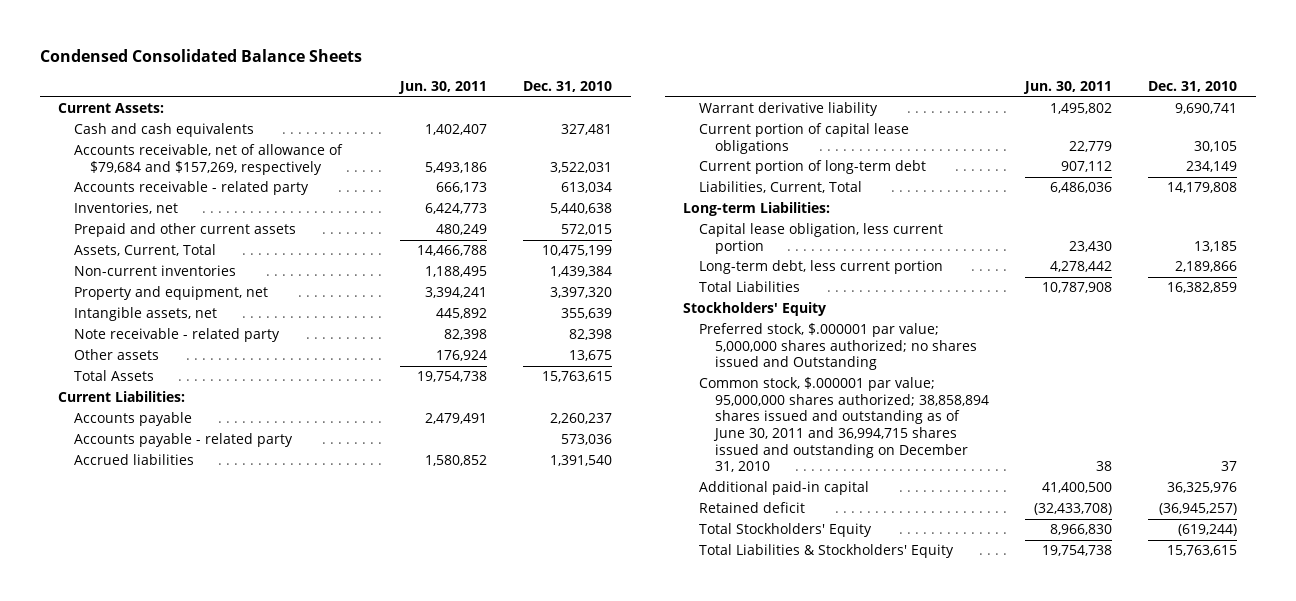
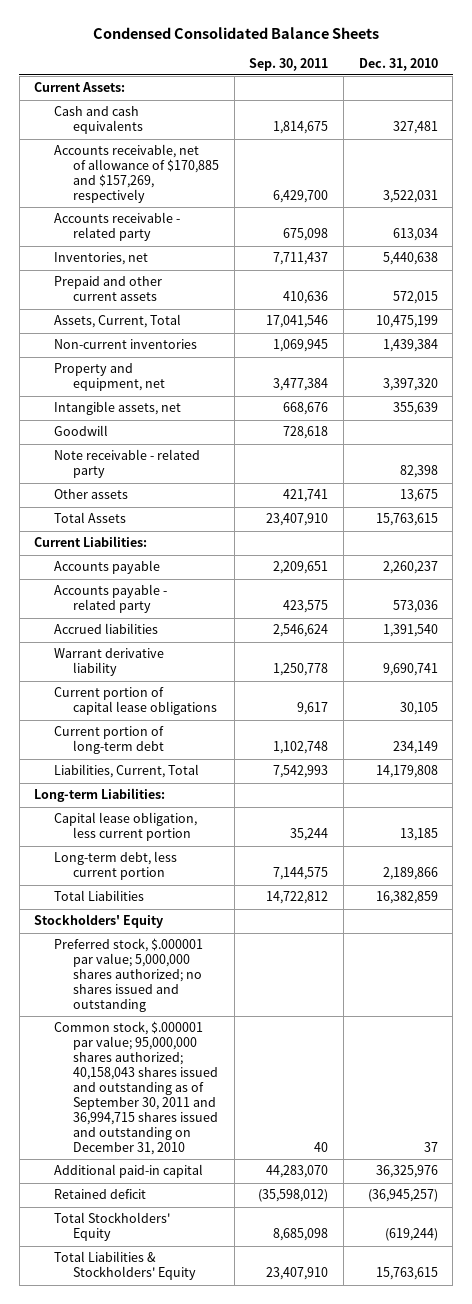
[398,81,488,95] Jun. 30, 2011 -> none
none -> [249,57,329,71] Sep. 30, 2011
[74,144,344,175] Accounts receivable, net of allowance of $79,684 and $157,269, respectively -> [53,144,219,204] Accounts receivable, net of allowance of $170,885 and $157,269, respectively
none -> [53,425,108,437] Goodwill
[699,323,978,371] Preferred stock, $.000001 par value; 5,000,000 shares authorized; no shares issued and Outstanding -> [53,938,203,1013] Preferred stock, $.000001 par value; 5,000,000 shares authorized; no shares issued and outstanding
[699,377,990,473] Common stock, $.000001 par value; 95,000,000 shares authorized; 38,858,894 shares issued and outstanding as of June 30, 2011 and 36,994,715 shares issued and outstanding on December 31, 2010 -> [53,1021,218,1155] Common stock, $.000001 par value; 95,000,000 shares authorized; 40,158,043 shares issued and outstanding as of September 30, 2011 and 36,994,715 shares issued and outstanding on December 31, 2010

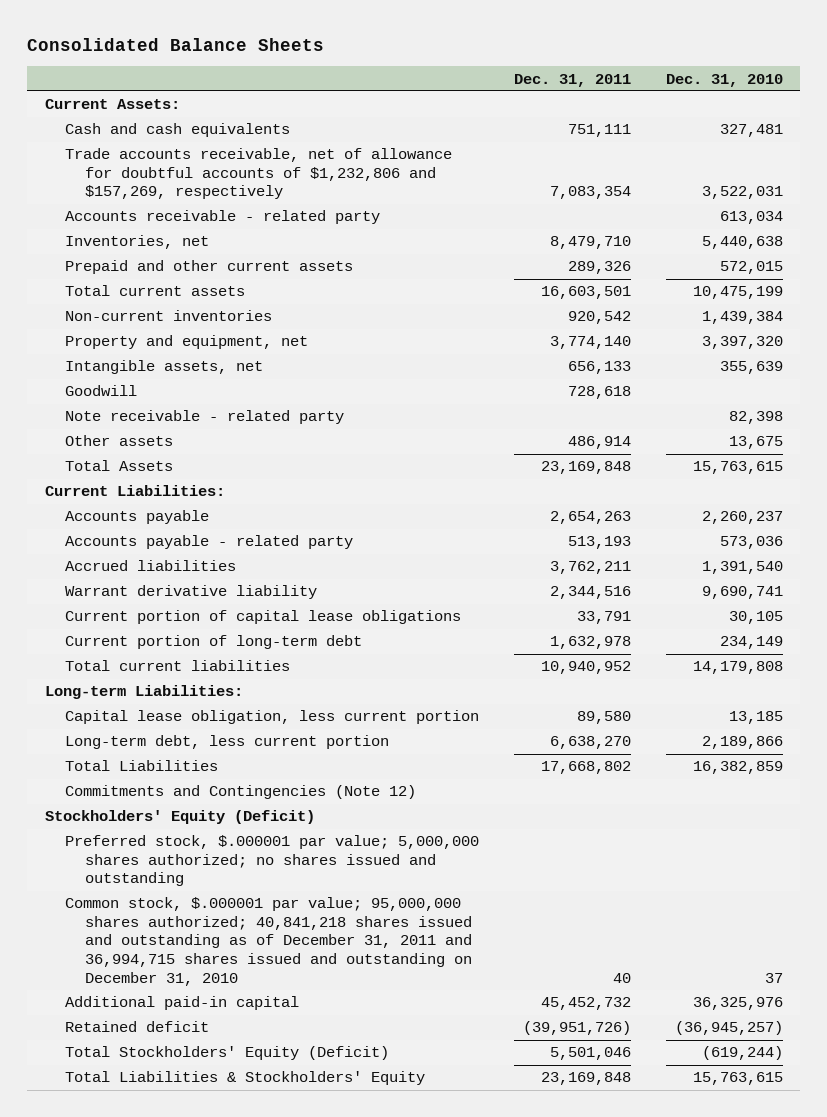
[92,26,379,39] Condensed Consolidated Balance Sheets -> [27,38,325,52] Consolidated Balance Sheets
[249,57,329,71] Sep. 30, 2011 -> none
none -> [513,73,631,87] Dec. 31, 2011
[53,144,219,204] Accounts receivable, net of allowance of $170,885 and $157,269, respectively -> [64,148,452,200] Trade accounts receivable, net of allowance for doubtful accounts of $1,232,806 and $157,269, respectively
[53,314,181,329] Assets, Current, Total -> [64,285,245,297] Total current assets
[53,764,199,779] Liabilities, Current, Total -> [64,660,290,672] Total current liabilities
none -> [64,785,416,800] Commitments and Contingencies (Note 12)
[34,914,164,929] Stockholders' Equity -> [44,810,315,825] Stockholders' Equity (Deficit)
[53,1021,218,1155] Common stock, $.000001 par value; 95,000,000 shares authorized; 40,158,043 shares issued and outstanding as of September 30, 2011 and 36,994,715 shares issued and outstanding on December 31, 2010 -> [64,897,472,986] Common stock, $.000001 par value; 95,000,000 shares authorized; 40,841,218 shares issued and outstanding as of December 31, 2011 and 36,994,715 shares issued and outstanding on December 31, 2010
[53,1212,170,1242] Total Stockholders' Equity -> [64,1046,389,1061] Total Stockholders' Equity (Deficit)

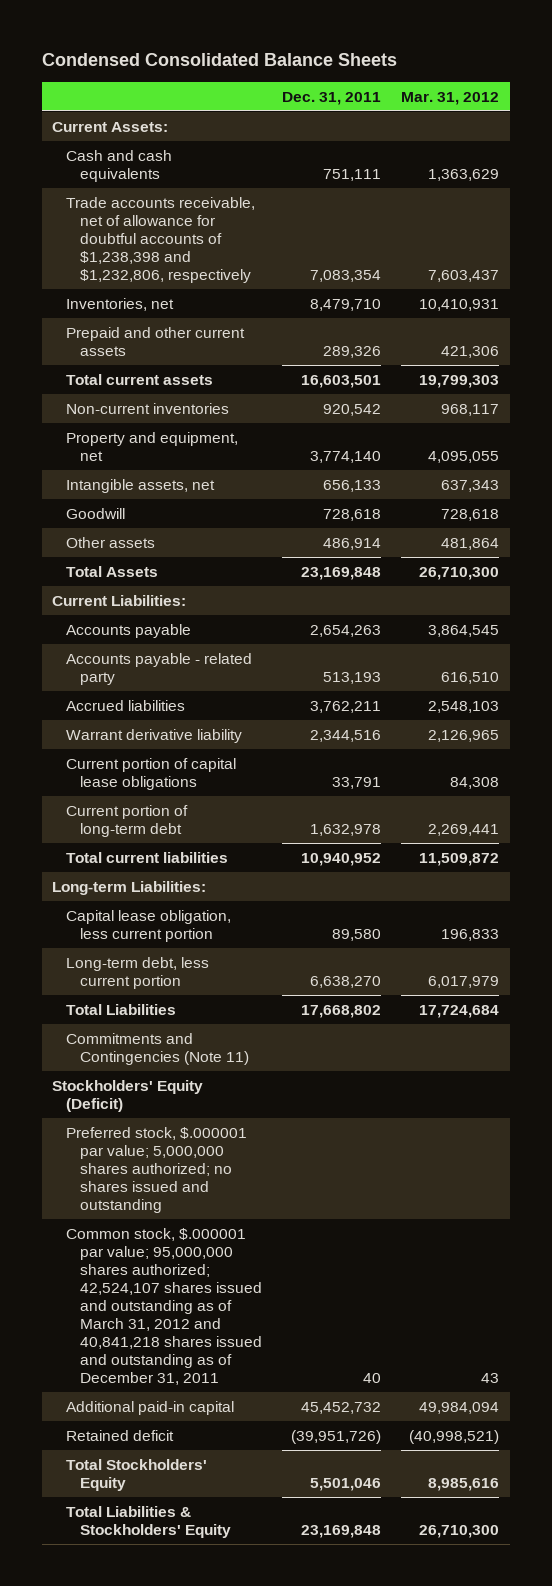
[27,38,325,52] Consolidated Balance Sheets -> [42,53,398,67] Condensed Consolidated Balance Sheets
[665,73,783,87] Dec. 31, 2010 -> none
none -> [401,91,500,105] Mar. 31, 2012
[64,210,380,225] Accounts receivable - related party -> none
[64,148,452,200] Trade accounts receivable, net of allowance for doubtful accounts of $1,232,806 and $157,269, respectively -> [65,196,255,284] Trade accounts receivable, net of allowance for doubtful accounts of $1,238,398 and $1,232,806, respectively
[64,410,344,425] Note receivable - related party -> none
[64,785,416,800] Commitments and Contingencies (Note 12) -> [65,1032,249,1065] Commitments and Contingencies (Note 11)
[64,897,472,986] Common stock, $.000001 par value; 95,000,000 shares authorized; 40,841,218 shares issued and outstanding as of December 31, 2011 and 36,994,715 shares issued and outstanding on December 31, 2010 -> [65,1227,262,1386] Common stock, $.000001 par value; 95,000,000 shares authorized; 42,524,107 shares issued and outstanding as of March 31, 2012 and 40,841,218 shares issued and outstanding as of December 31, 2011
[64,1046,389,1061] Total Stockholders' Equity (Deficit) -> [65,1458,207,1491] Total Stockholders' Equity

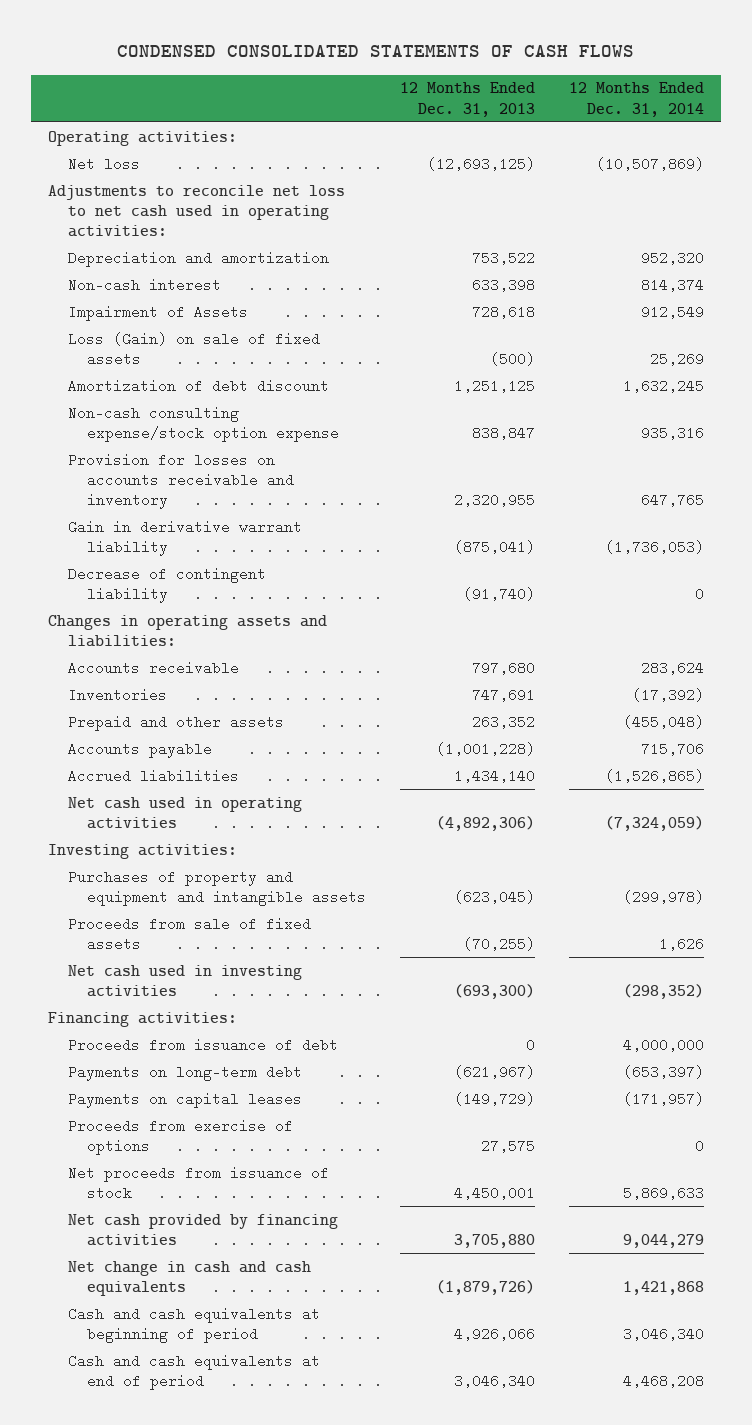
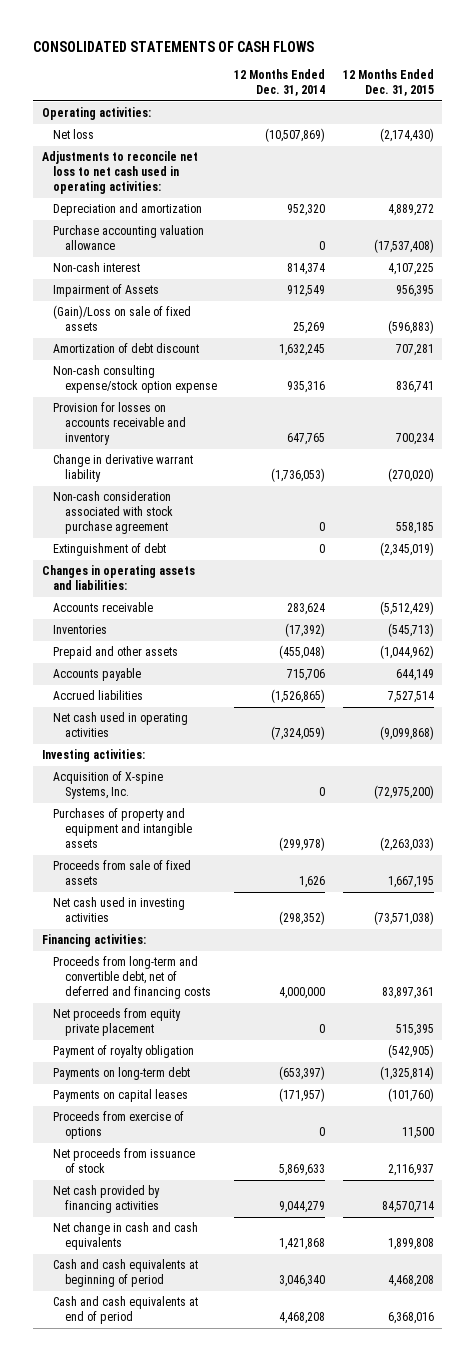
[117,45,635,58] CONDENSED CONSOLIDATED STATEMENTS OF CASH FLOWS -> [33,40,315,52] CONSOLIDATED STATEMENTS OF CASH FLOWS
[400,82,536,117] 12 Months Ended Dec. 31, 2013 -> none
none -> [342,69,434,96] 12 Months Ended Dec. 31, 2015
none -> [53,225,205,251] Purchase accounting valuation allowance
[67,331,320,366] Loss (Gain) on sale of fixed assets -> [53,305,192,332] (Gain)/Loss on sale of fixed assets
[67,566,266,603] Decrease of contingent liability -> none
[67,519,302,556] Gain in derivative warrant liability -> [53,454,194,483] Change in derivative warrant liability
none -> [53,491,174,534] Non-cash consideration associated with stock purchase agreement
none -> [53,543,167,557] Extinguishment of debt
none -> [53,771,164,800] Acquisition of X-spine Systems, Inc.
[67,1037,338,1052] Proceeds from issuance of debt -> none
none -> [53,956,212,999] Proceeds from long-term and convertible debt, net of deferred and financing costs
none -> [53,1008,182,1037] Net proceeds from equity private placement
none -> [53,1045,195,1059] Payment of royalty obligation

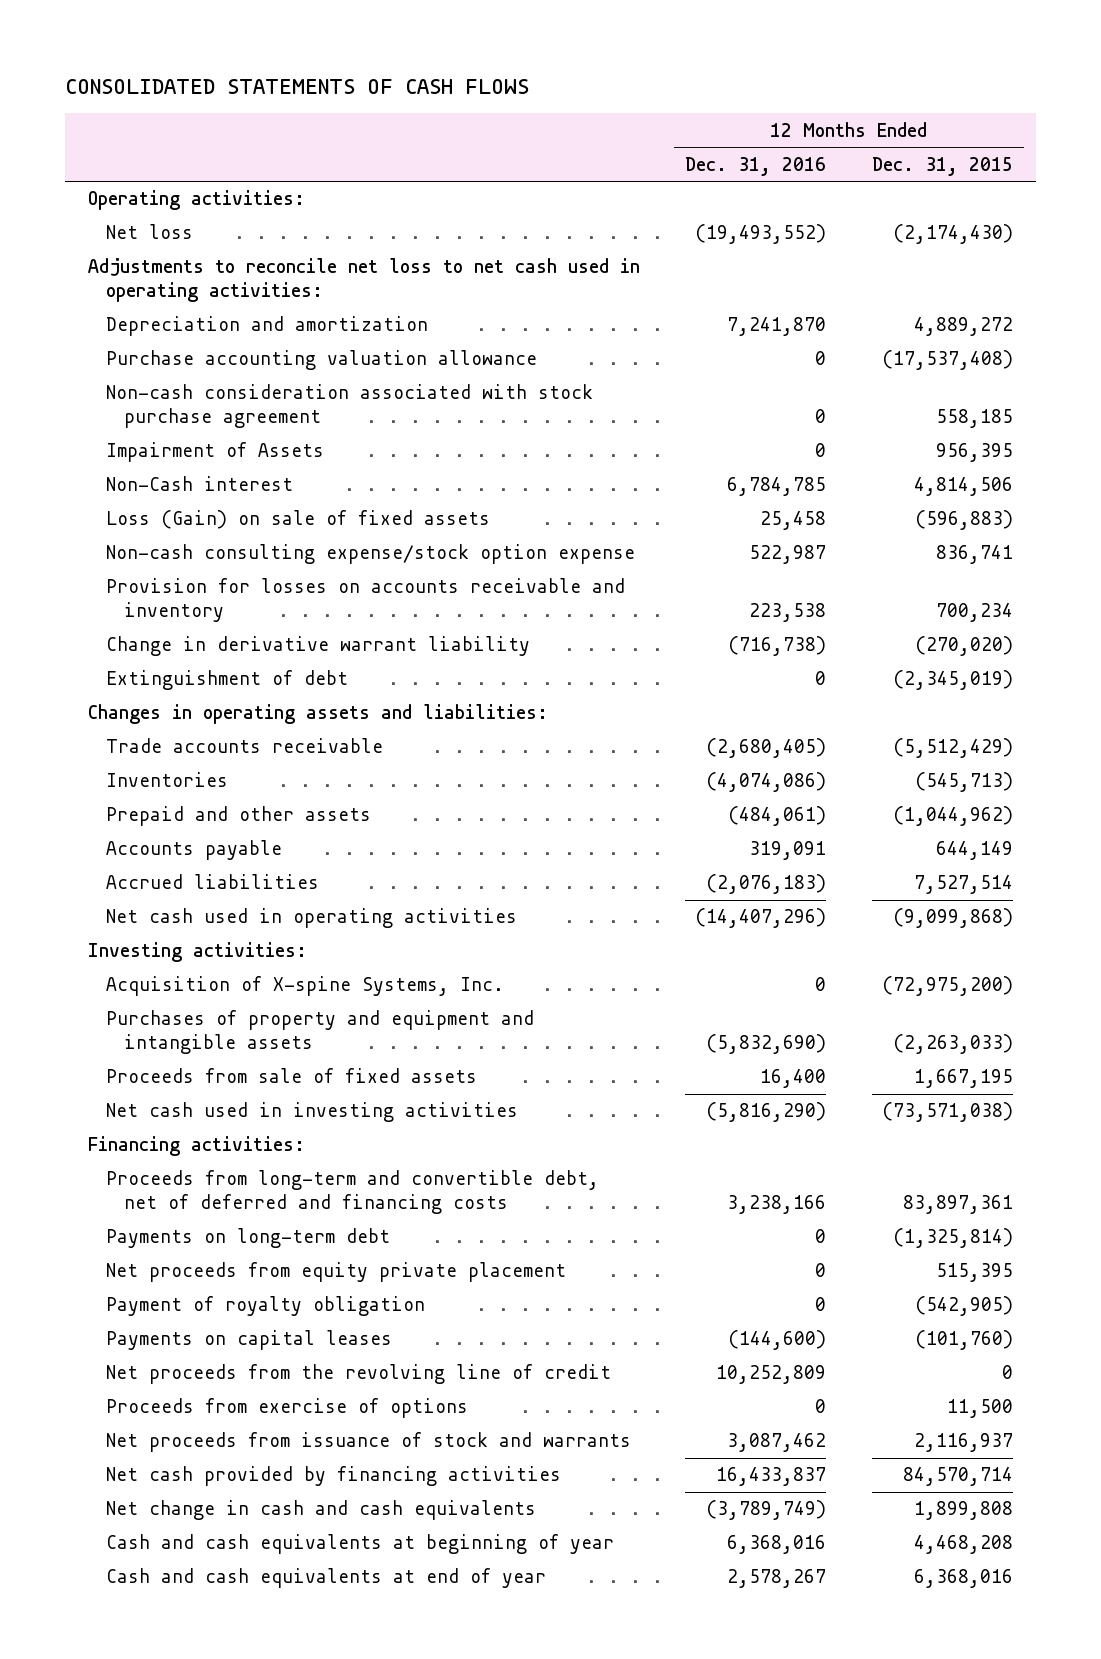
[234,69,326,96] 12 Months Ended Dec. 31, 2014 -> none
none -> [685,156,827,176] Dec. 31, 2016
[53,262,141,273] Non-cash interest -> none
[53,491,174,534] Non-cash consideration associated with stock purchase agreement -> [105,384,593,429] Non-cash consideration associated with stock purchase agreement
[53,343,200,354] Amortization of debt discount -> none
none -> [105,476,293,492] Non-Cash interest
[53,305,192,332] (Gain)/Loss on sale of fixed assets -> [105,510,490,530] Loss (Gain) on sale of fixed assets
[53,602,154,613] Accounts receivable -> [105,738,383,754] Trade accounts receivable
[53,1067,191,1081] Payments on long-term debt -> [105,1228,390,1249] Payments on long-term debt
none -> [105,1364,611,1385] Net proceeds from the revolving line of credit
[53,1148,196,1174] Net proceeds from issuance of stock -> [105,1432,631,1453] Net proceeds from issuance of stock and warrants
[53,1259,199,1288] Cash and cash equivalents at beginning of period -> [105,1534,614,1555] Cash and cash equivalents at beginning of year
[53,1296,199,1325] Cash and cash equivalents at end of period -> [105,1568,546,1589] Cash and cash equivalents at end of year

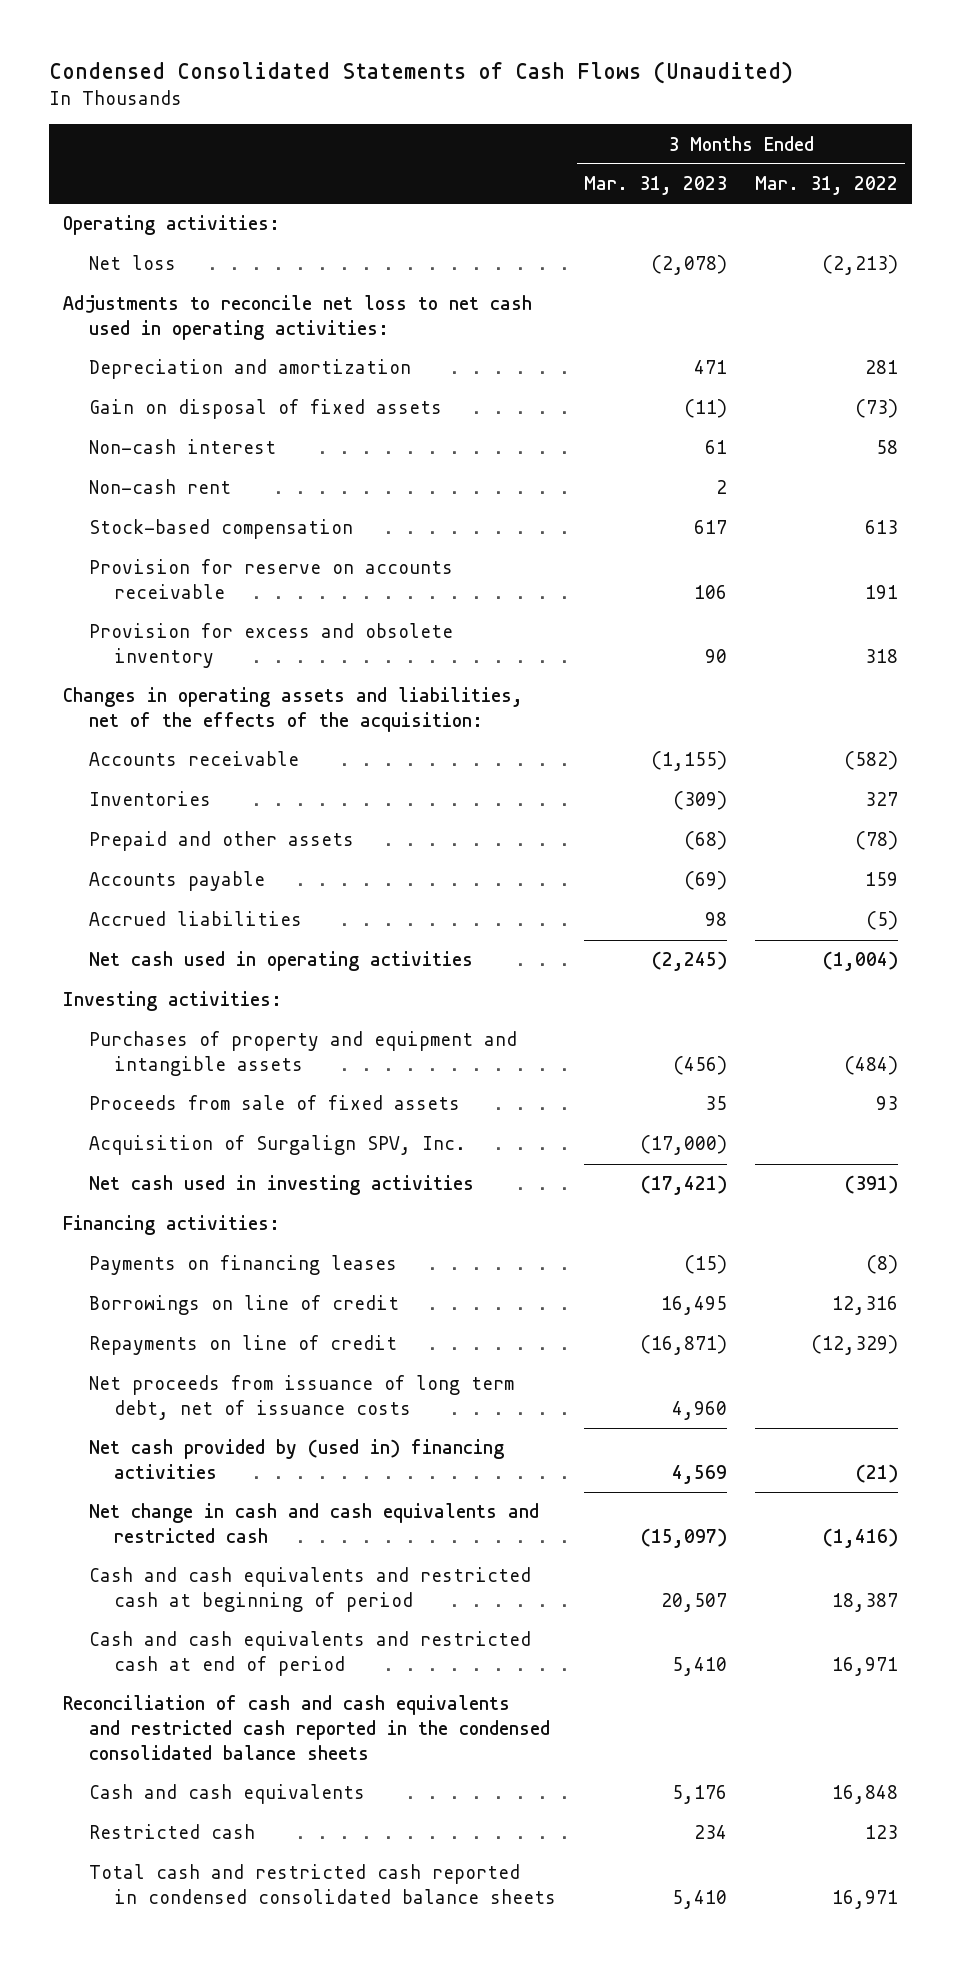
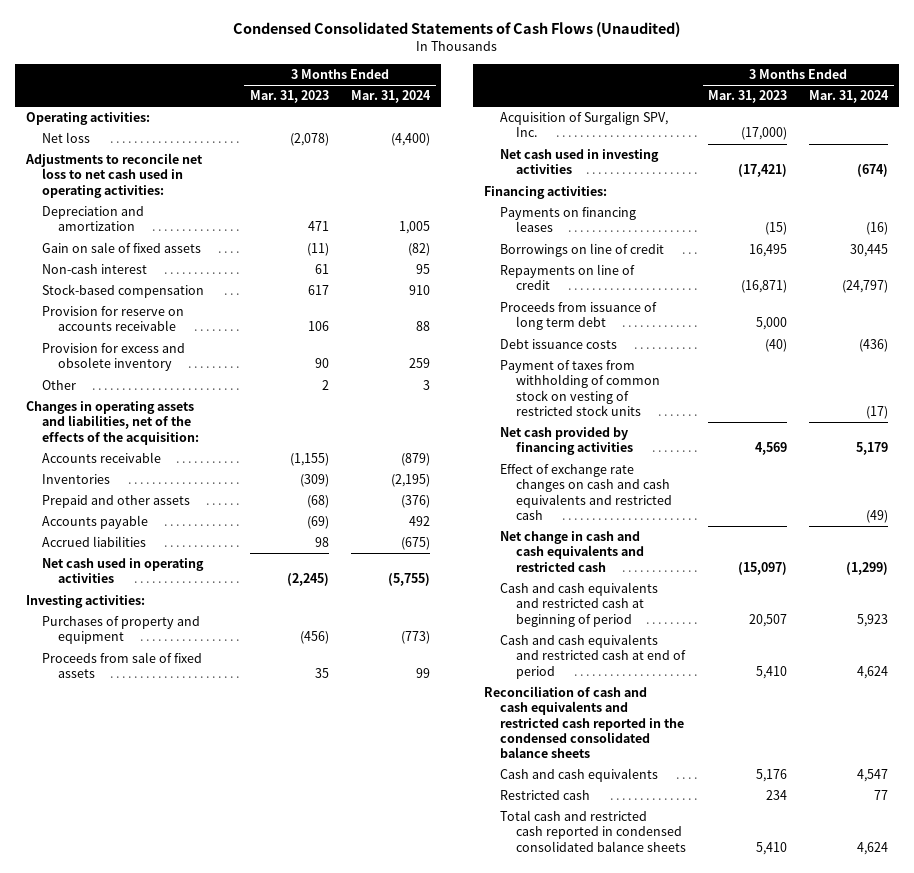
[754,176,898,196] Mar. 31, 2022 -> none
none -> [351,90,432,104] Mar. 31, 2024
[88,399,442,420] Gain on disposal of fixed assets -> [41,242,201,254] Gain on sale of fixed assets
[88,479,231,495] Non-cash rent -> none
none -> [41,380,76,391] Other
[88,1031,517,1077] Purchases of property and equipment and intangible assets -> [41,616,200,645] Purchases of property and equipment
[88,1375,514,1421] Net proceeds from issuance of long term debt, net of issuance costs -> [499,302,657,331] Proceeds from issuance of long term debt
[671,1401,727,1421] 4,960 -> [756,317,788,331] 5,000
none -> [499,339,617,350] Debt issuance costs
none -> [499,360,660,417] Payment of taxes from withholding of common stock on vesting of restricted stock units
[88,1439,504,1480] Net cash provided by (used in) financing activities -> [499,427,633,456] Net cash provided by financing activities
none -> [499,464,672,521] Effect of exchange rate changes on cash and cash equivalents and restricted cash

